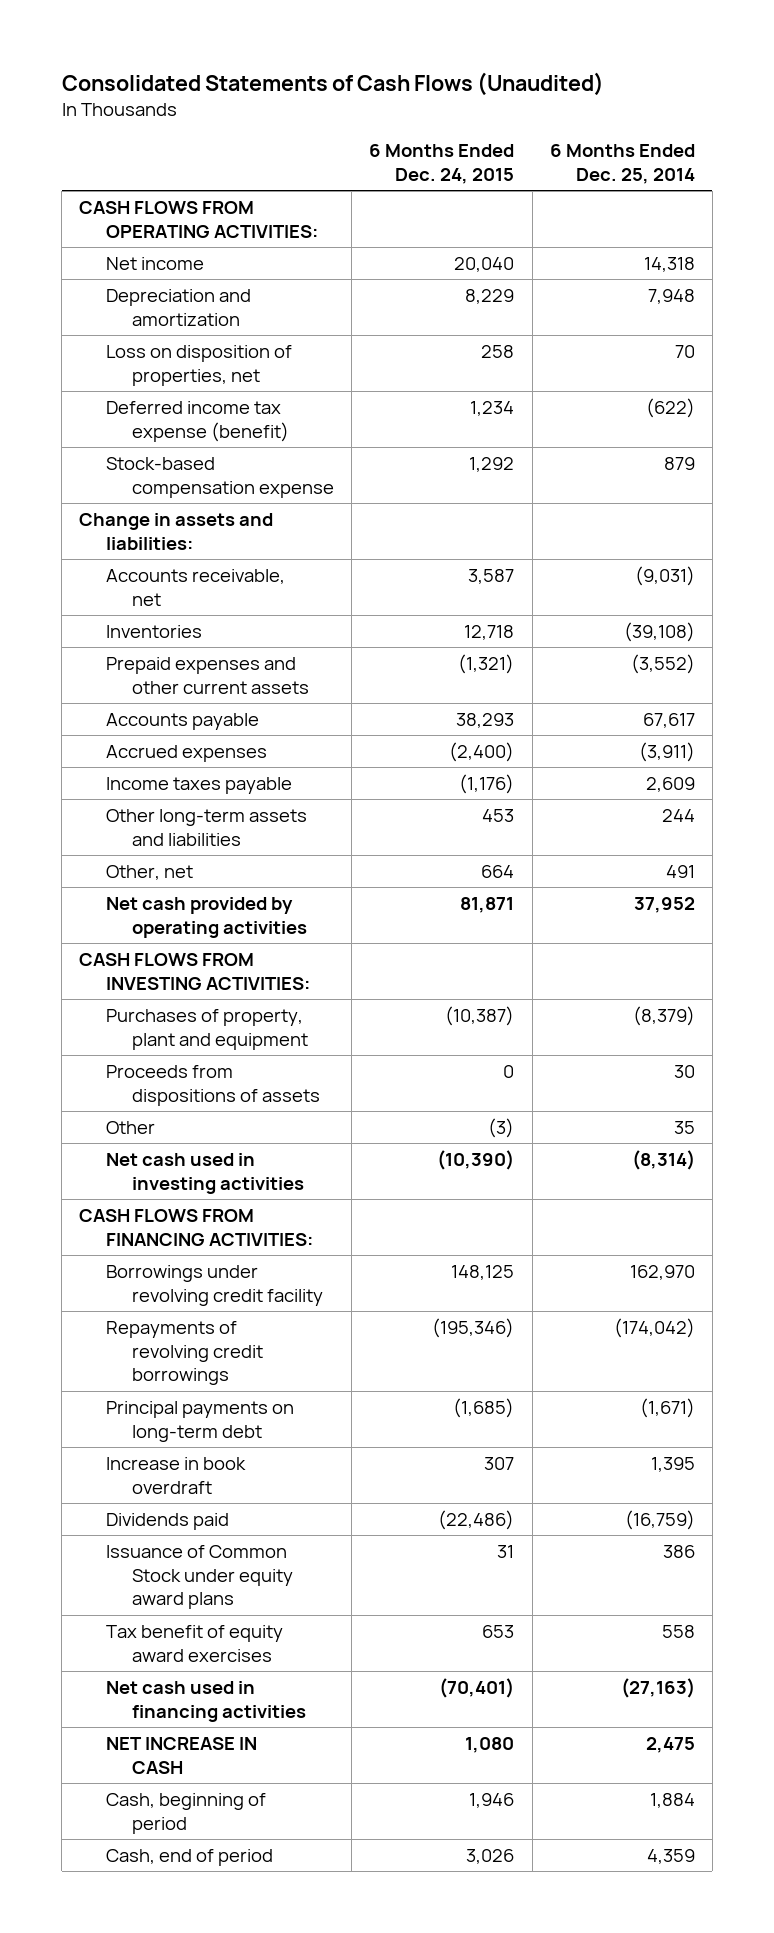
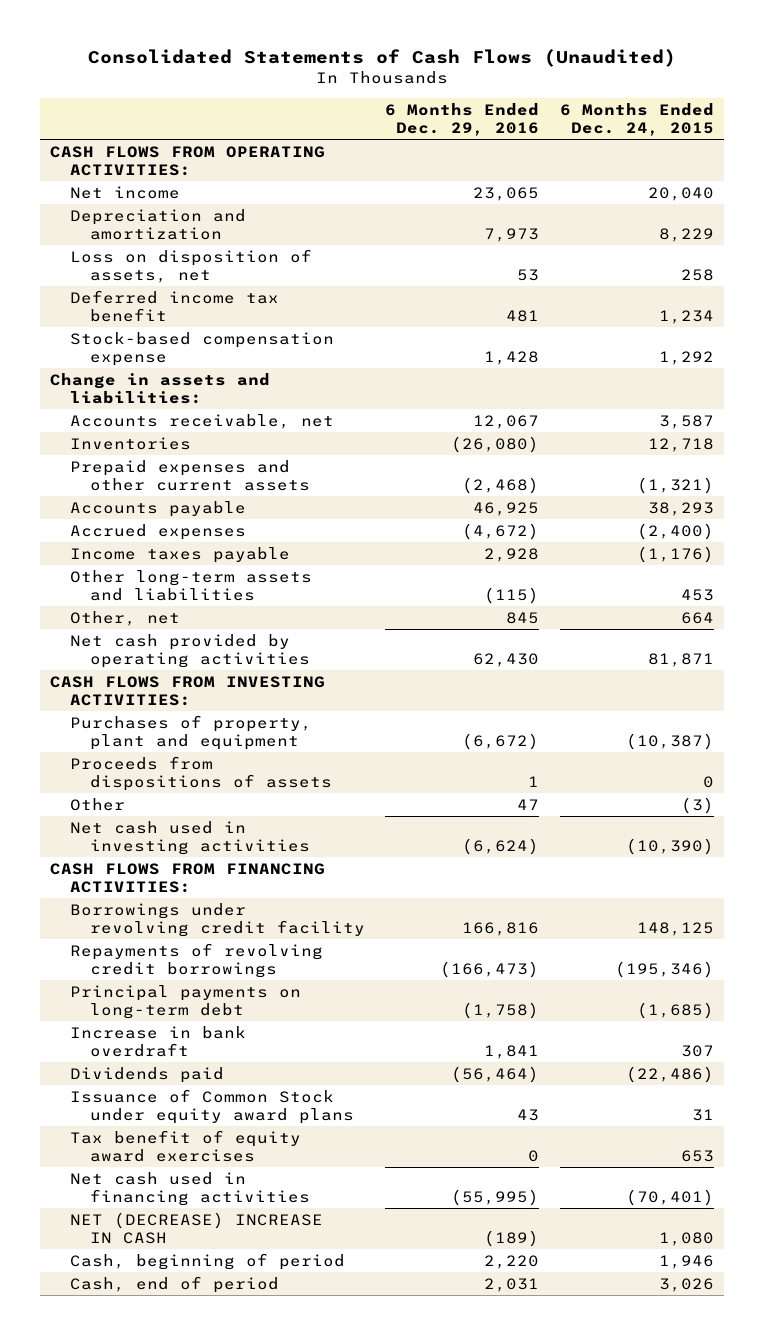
[549,144,695,184] 6 Months Ended Dec. 25, 2014 -> none
none -> [385,102,540,136] 6 Months Ended Dec. 29, 2016
[105,344,292,386] Loss on disposition of properties, net -> [69,248,312,284] Loss on disposition of assets, net
[105,400,290,442] Deferred income tax expense (benefit) -> [69,289,279,323] Deferred income tax benefit
[105,1456,246,1494] Increase in book overdraft -> [69,1025,246,1058] Increase in bank overdraft
[105,1736,257,1774] NET INCREASE IN CASH -> [69,1211,323,1245] NET (DECREASE) INCREASE IN CASH

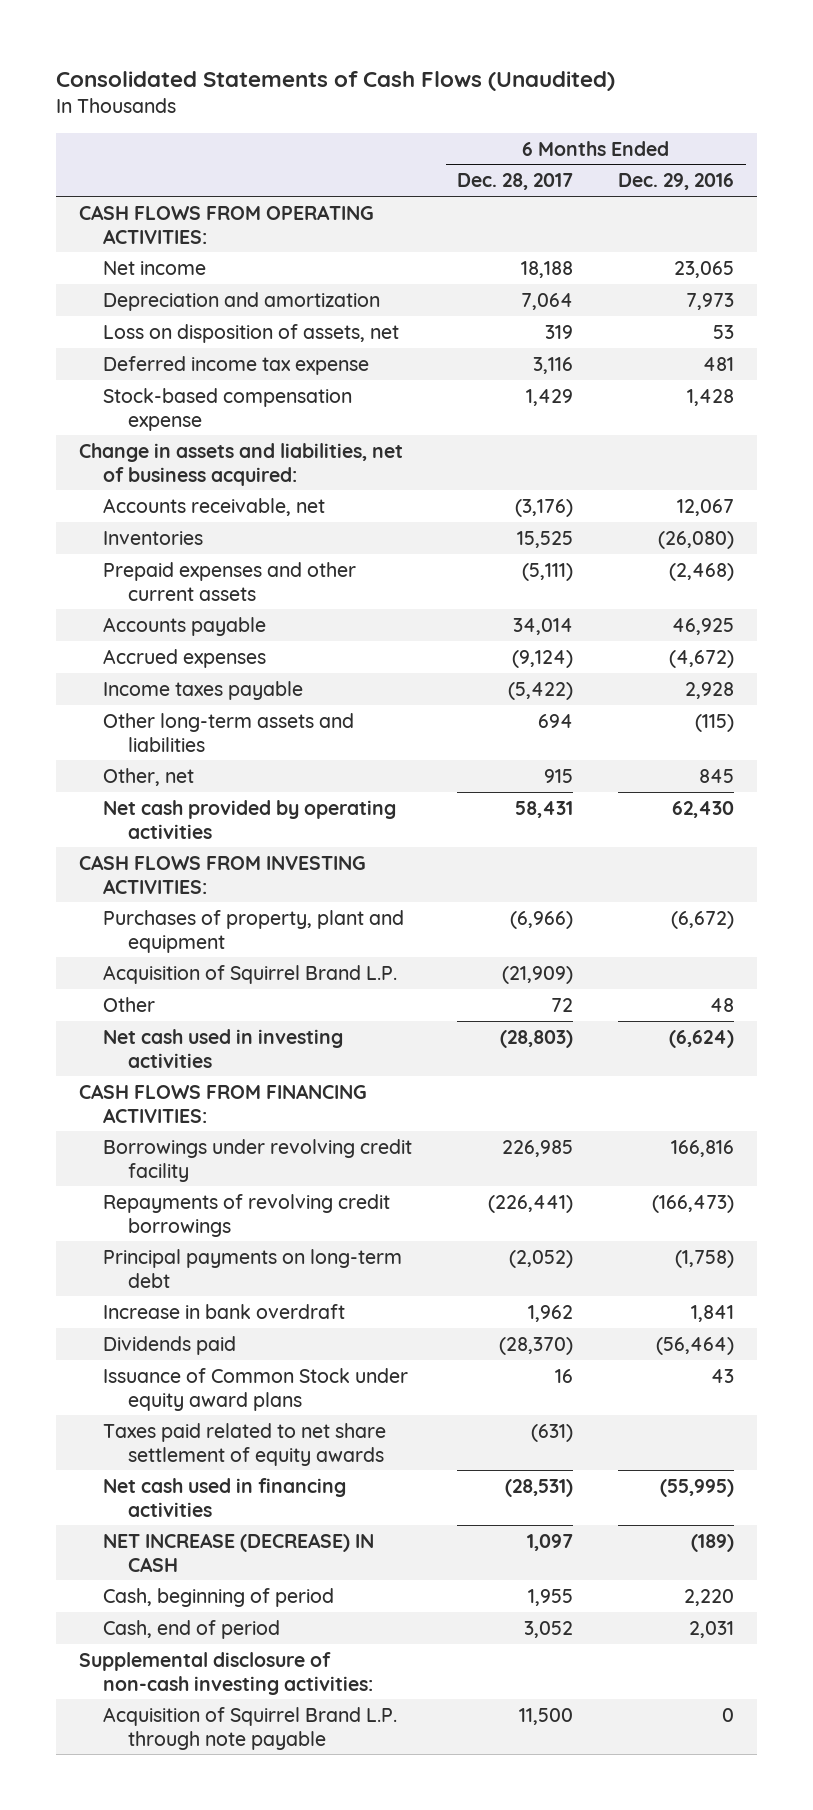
[559,102,714,136] 6 Months Ended Dec. 24, 2015 -> none
none -> [457,173,574,191] Dec. 28, 2017
[69,289,279,323] Deferred income tax benefit -> [103,355,370,375] Deferred income tax expense
[49,372,270,405] Change in assets and liabilities: -> [78,442,403,486] Change in assets and liabilities, net of business acquired:
[69,755,332,792] Proceeds from dispositions of assets -> none
none -> [103,964,398,984] Acquisition of Squirrel Brand L.P.
[517,798,540,810] 47 -> [710,997,735,1012] 48
[69,1129,301,1163] Tax benefit of equity award exercises -> none
none -> [103,1422,387,1466] Taxes paid related to net share settlement of equity awards
[69,1211,323,1245] NET (DECREASE) INCREASE IN CASH -> [103,1532,375,1572] NET INCREASE (DECREASE) IN CASH
none -> [78,1651,374,1695] Supplemental disclosure of non-cash investing activities:
none -> [103,1706,398,1750] Acquisition of Squirrel Brand L.P. through note payable

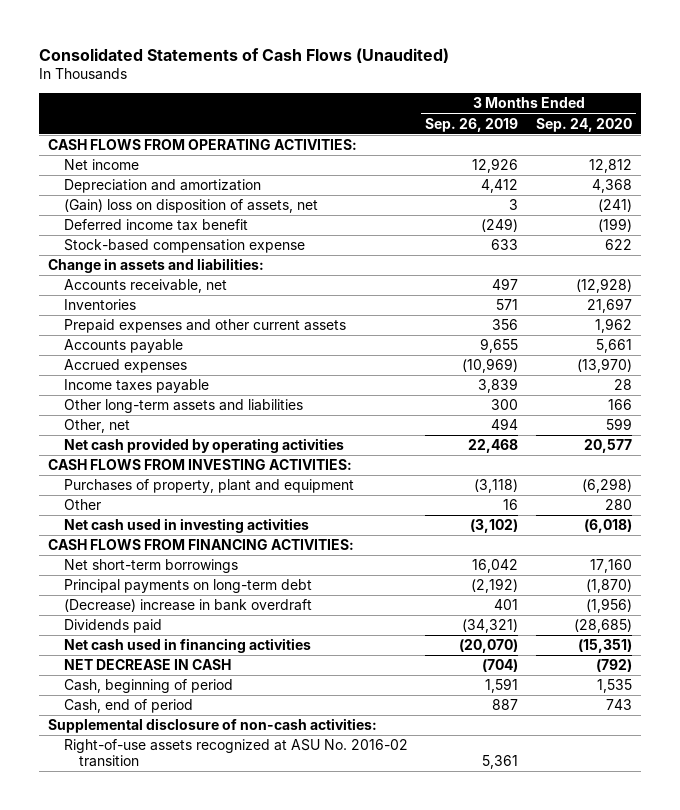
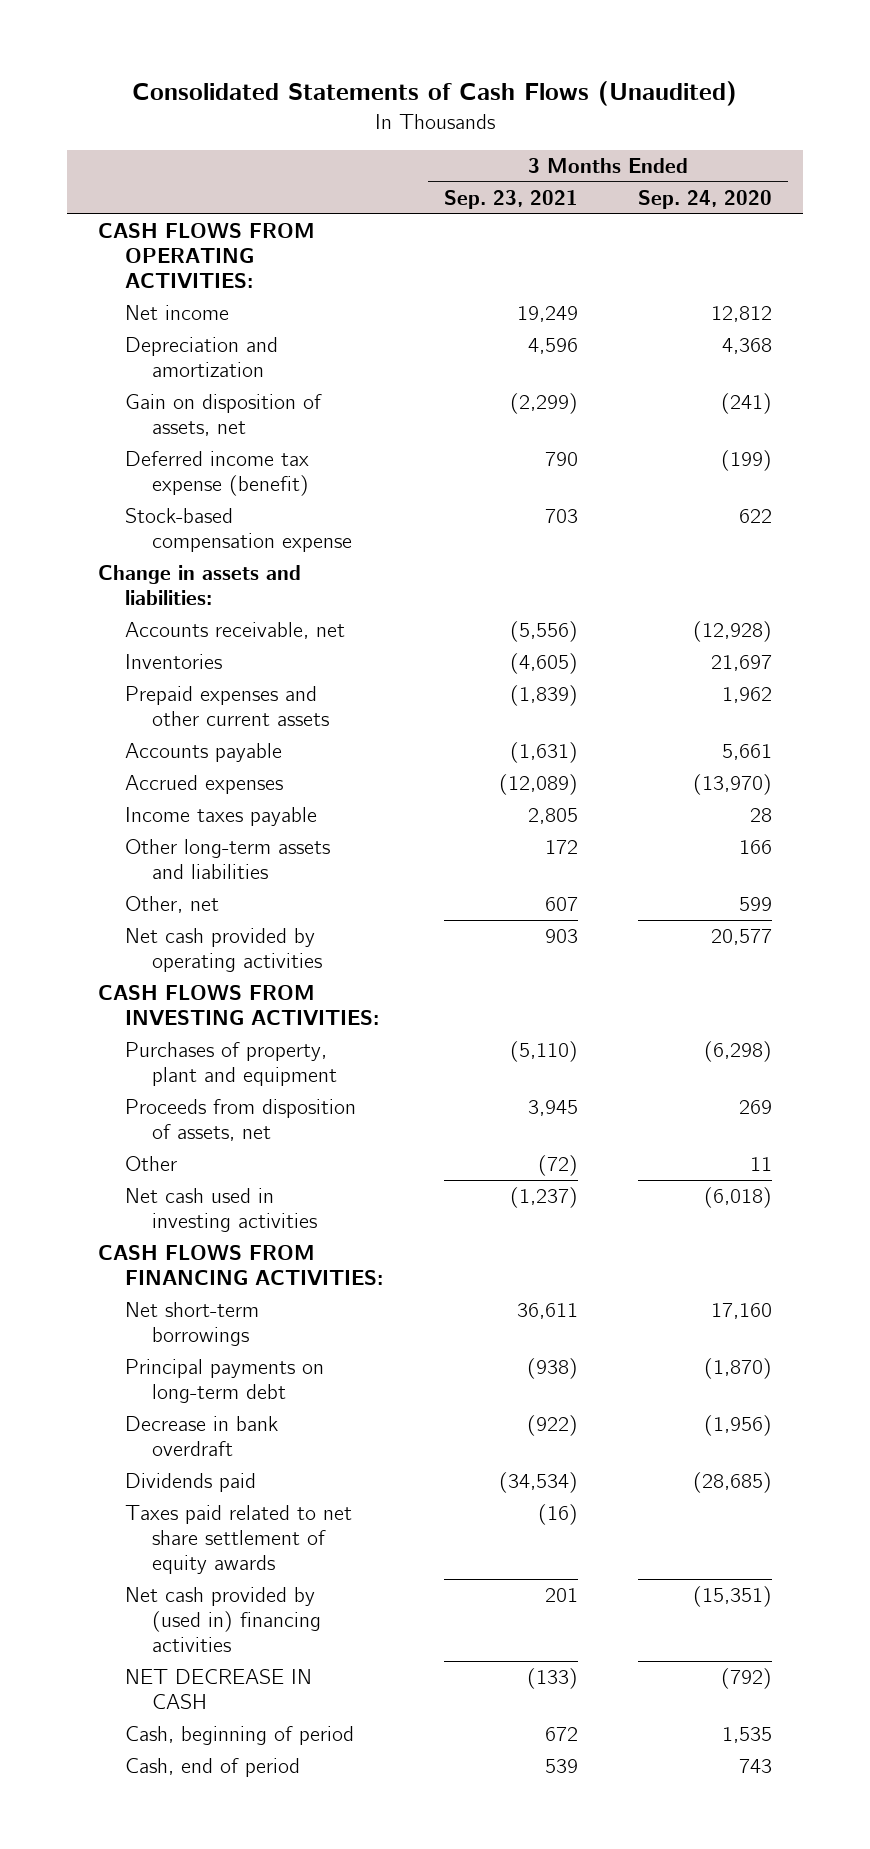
[425,117,519,132] Sep. 26, 2019 -> none
none -> [443,190,578,210] Sep. 23, 2021
[63,199,318,214] (Gain) loss on disposition of assets, net -> [124,394,322,437] Gain on disposition of assets, net
[63,219,248,232] Deferred income tax benefit -> [124,451,309,497] Deferred income tax expense (benefit)
none -> [124,1099,356,1142] Proceeds from disposition of assets, net
[604,499,632,511] 280 -> [750,1157,773,1172] 11
[63,599,312,613] (Decrease) increase in bank overdraft -> [124,1416,278,1457] Decrease in bank overdraft
none -> [124,1505,352,1575] Taxes paid related to net share settlement of equity awards
[63,638,311,654] Net cash used in financing activities -> [124,1587,321,1653] Net cash provided by (used in) financing activities
[47,718,377,734] Supplemental disclosure of non-cash activities: -> none
[63,739,408,768] Right-of-use assets recognized at ASU No. 2016-02 transition -> none

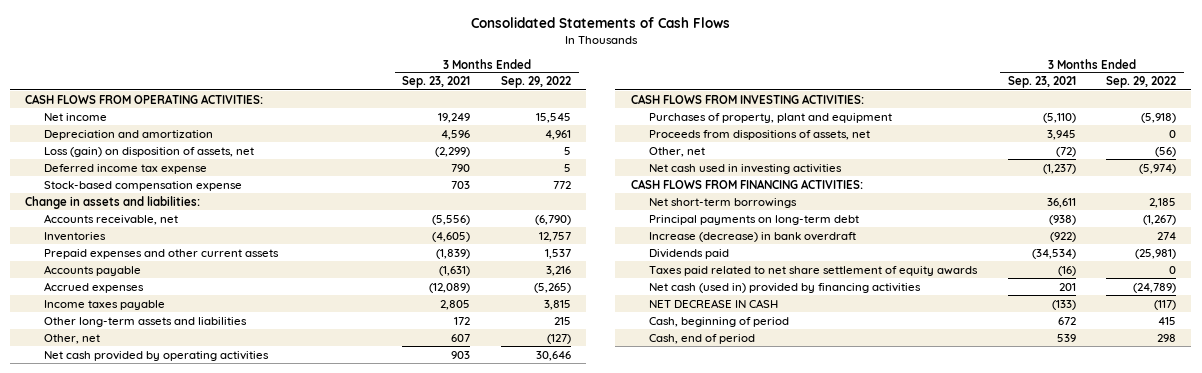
[132,81,738,107] Consolidated Statements of Cash Flows (Unaudited) -> [470,17,730,29] Consolidated Statements of Cash Flows
[638,190,773,210] Sep. 24, 2020 -> none
none -> [500,76,571,89] Sep. 29, 2022
[124,394,322,437] Gain on disposition of assets, net -> [43,146,254,157] Loss (gain) on disposition of assets, net
[124,451,309,497] Deferred income tax expense (benefit) -> [43,163,207,174] Deferred income tax expense
[124,1099,356,1142] Proceeds from disposition of assets, net -> [648,129,870,140] Proceeds from dispositions of assets, net
[124,1156,177,1172] Other -> [648,146,705,157] Other, net
[124,1416,278,1457] Decrease in bank overdraft -> [648,231,856,242] Increase (decrease) in bank overdraft
[124,1587,321,1653] Net cash provided by (used in) financing activities -> [648,282,921,293] Net cash (used in) provided by financing activities

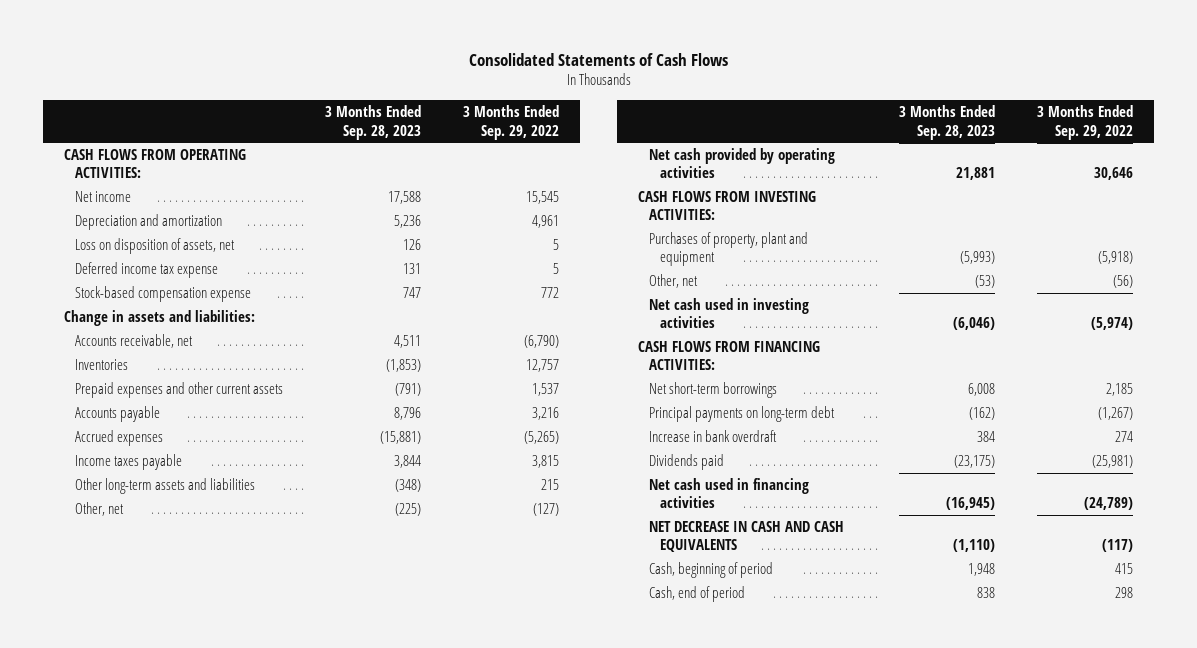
[402,76,471,89] Sep. 23, 2021 -> none
none -> [324,105,421,140] 3 Months Ended Sep. 28, 2023
[43,146,254,157] Loss (gain) on disposition of assets, net -> [74,238,235,255] Loss on disposition of assets, net
[648,129,870,140] Proceeds from dispositions of assets, net -> none
[648,231,856,242] Increase (decrease) in bank overdraft -> [648,430,777,443] Increase in bank overdraft
[648,265,978,276] Taxes paid related to net share settlement of equity awards -> none
[648,282,921,293] Net cash (used in) provided by financing activities -> [648,478,809,509] Net cash used in financing activities
[648,298,778,308] NET DECREASE IN CASH -> [648,521,844,553] NET DECREASE IN CASH AND CASH EQUIVALENTS

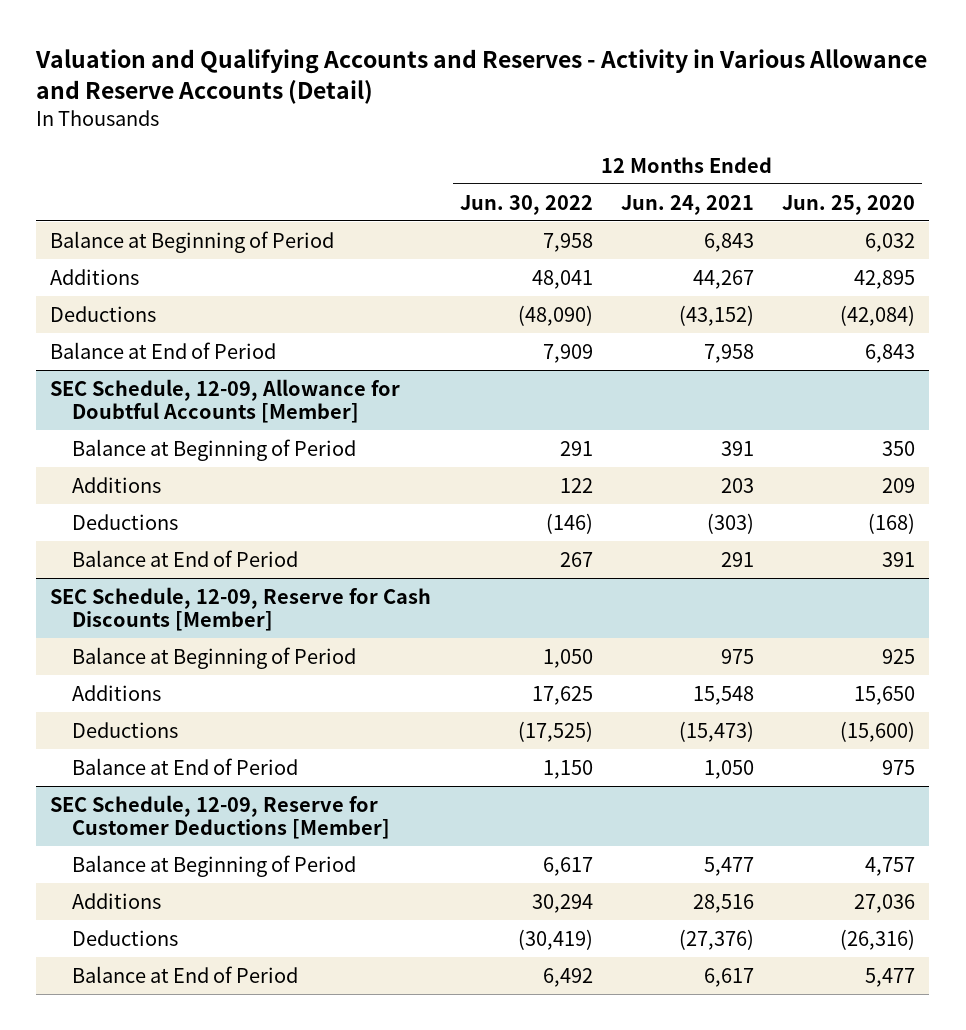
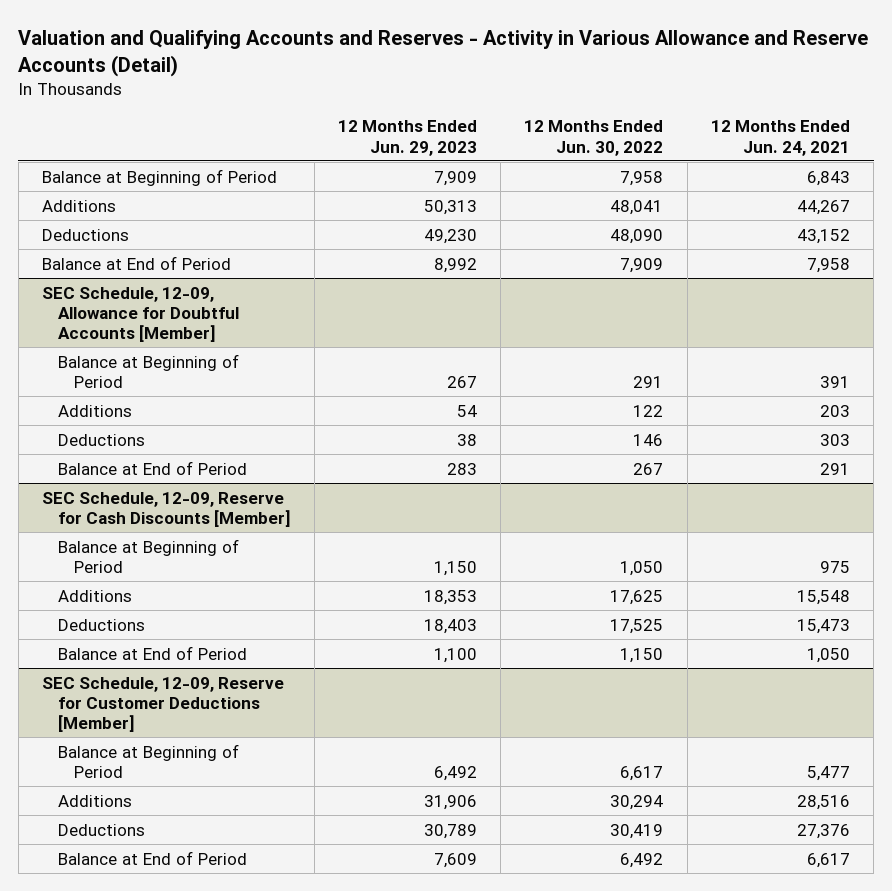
[782,194,916,215] Jun. 25, 2020 -> none
none -> [338,120,478,156] 12 Months Ended Jun. 29, 2023
[517,304,593,326] (48,090) -> [610,228,664,244] 48,090
[678,304,754,326] (43,152) -> [796,228,850,244] 43,152
[545,512,593,534] (146) -> [633,433,664,446] 146
[706,512,754,534] (303) -> [819,433,850,446] 303
[517,720,593,742] (17,525) -> [610,618,664,634] 17,525
[678,720,754,742] (15,473) -> [796,618,850,634] 15,473
[517,928,593,950] (30,419) -> [610,823,664,839] 30,419
[678,928,754,950] (27,376) -> [796,823,850,839] 27,376

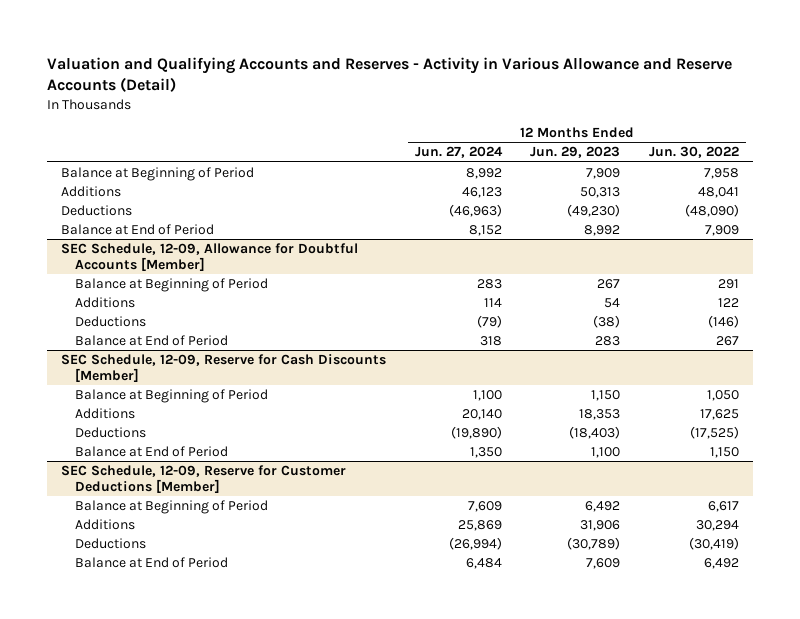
[710,120,850,156] 12 Months Ended Jun. 24, 2021 -> none
none -> [414,146,503,159] Jun. 27, 2024
[424,228,478,244] 49,230 -> [567,204,621,218] (49,230)
[610,228,664,244] 48,090 -> [684,204,739,218] (48,090)
[457,433,478,446] 38 -> [593,315,621,329] (38)
[633,433,664,446] 146 -> [707,315,739,329] (146)
[424,618,478,634] 18,403 -> [569,426,621,440] (18,403)
[610,618,664,634] 17,525 -> [689,426,739,440] (17,525)
[424,823,478,839] 30,789 -> [567,537,621,551] (30,789)
[610,823,664,839] 30,419 -> [688,537,739,551] (30,419)

